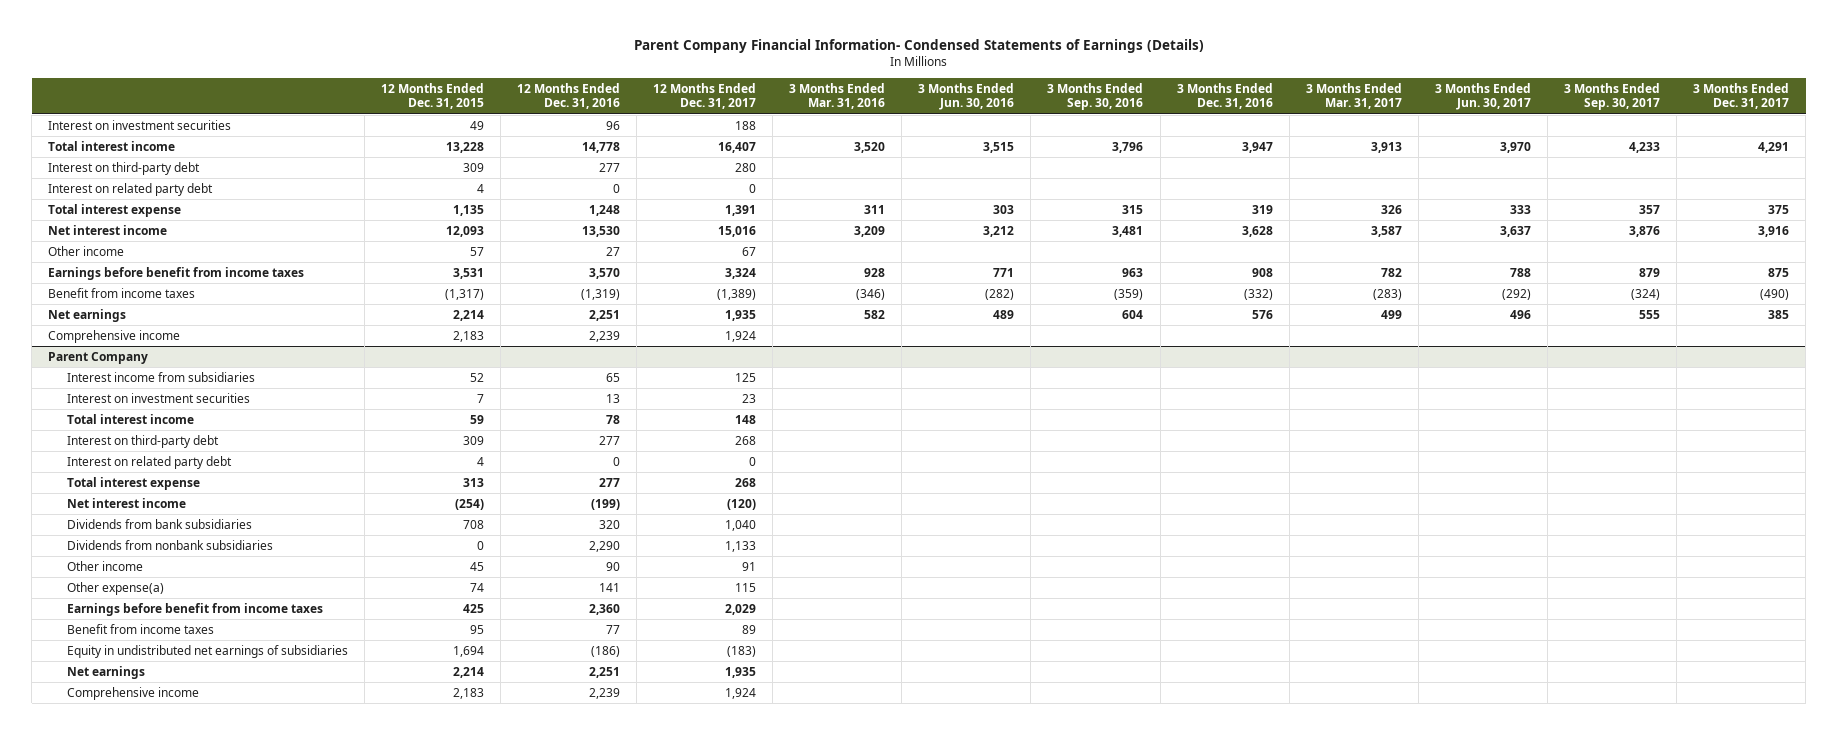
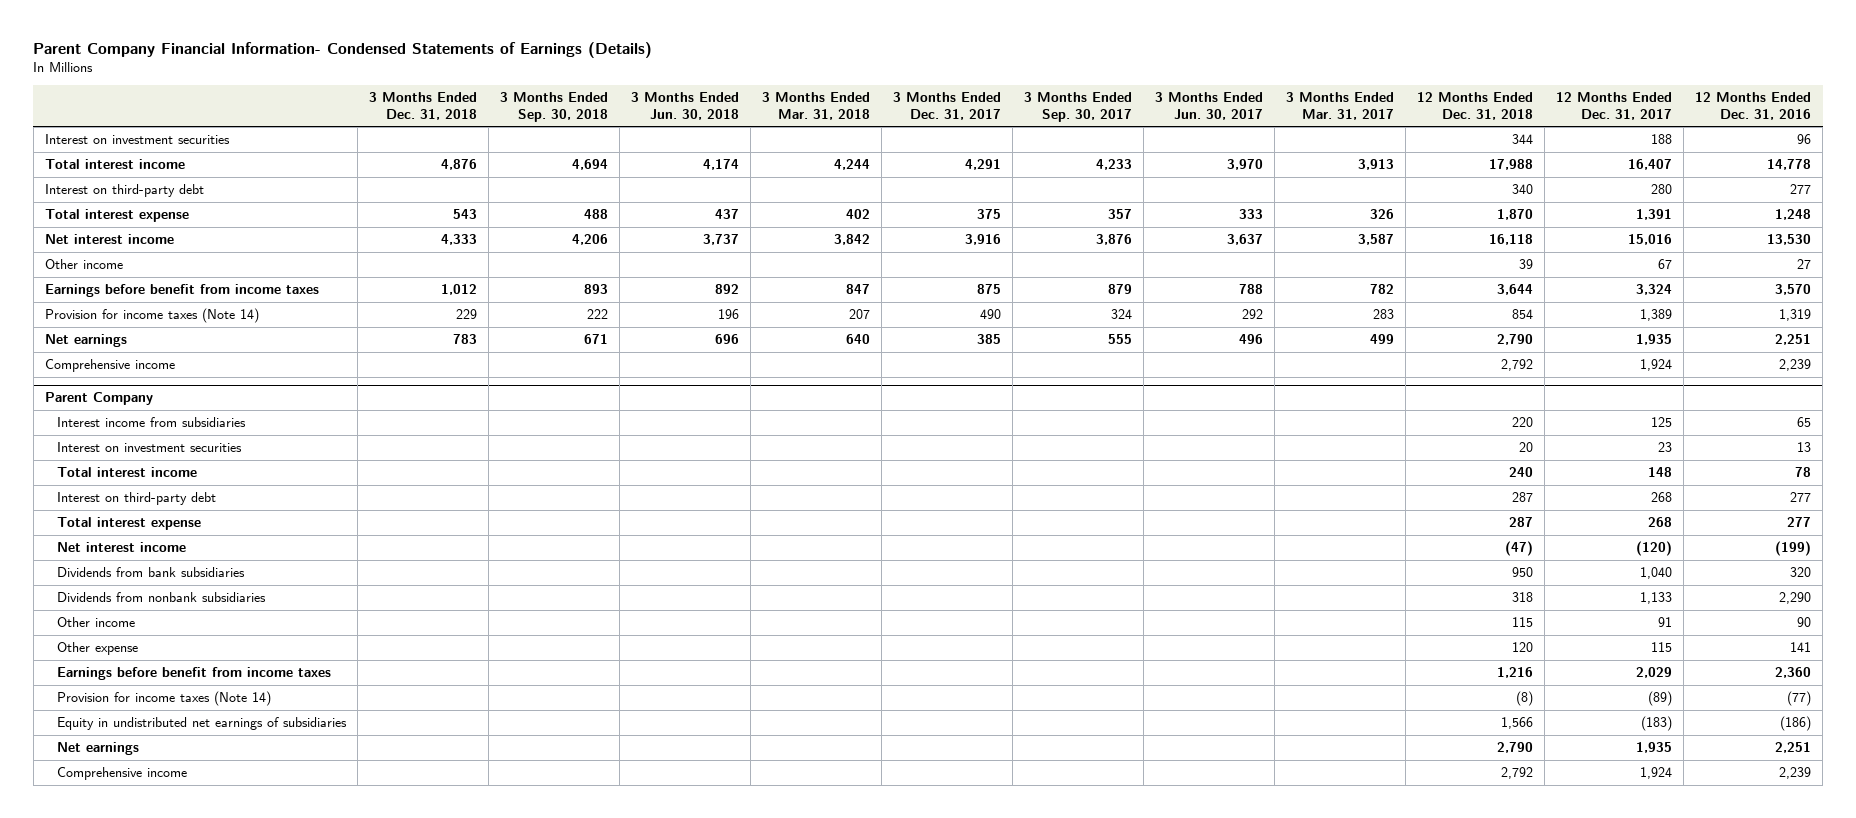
[380,82,484,110] 12 Months Ended Dec. 31, 2015 -> none
[789,82,886,110] 3 Months Ended Mar. 31, 2016 -> none
[918,82,1015,111] 3 Months Ended Jun. 30, 2016 -> none
[1047,82,1144,111] 3 Months Ended Sep. 30, 2016 -> none
[1176,82,1273,110] 3 Months Ended Dec. 31, 2016 -> none
none -> [369,92,478,120] 3 Months Ended Dec. 31, 2018
none -> [500,92,609,122] 3 Months Ended Sep. 30, 2018
none -> [631,92,740,120] 3 Months Ended Jun. 30, 2018
none -> [762,92,871,120] 3 Months Ended Mar. 31, 2018
none -> [1417,92,1534,120] 12 Months Ended Dec. 31, 2018
[48,182,214,196] Interest on related party debt -> none
[48,287,196,298] Benefit from income taxes -> [44,308,259,324] Provision for income taxes (Note 14)
[580,288,620,300] (1,319) -> [1779,309,1812,322] 1,319
[717,288,757,300] (1,389) -> [1640,309,1673,322] 1,389
[1372,288,1402,300] (283) -> [1373,309,1395,320] 283
[1501,288,1531,300] (292) -> [1242,309,1264,320] 292
[1631,288,1661,300] (324) -> [1111,309,1133,320] 324
[1760,288,1790,300] (490) -> [980,309,1002,320] 490
[66,455,232,469] Interest on related party debt -> none
[66,581,164,595] Other expense(a) -> [57,642,139,656] Other expense
[66,623,214,634] Benefit from income taxes -> [57,691,272,707] Provision for income taxes (Note 14)
[605,624,620,634] 77 -> [1787,691,1812,707] (77)
[742,624,757,634] 89 -> [1648,691,1673,707] (89)

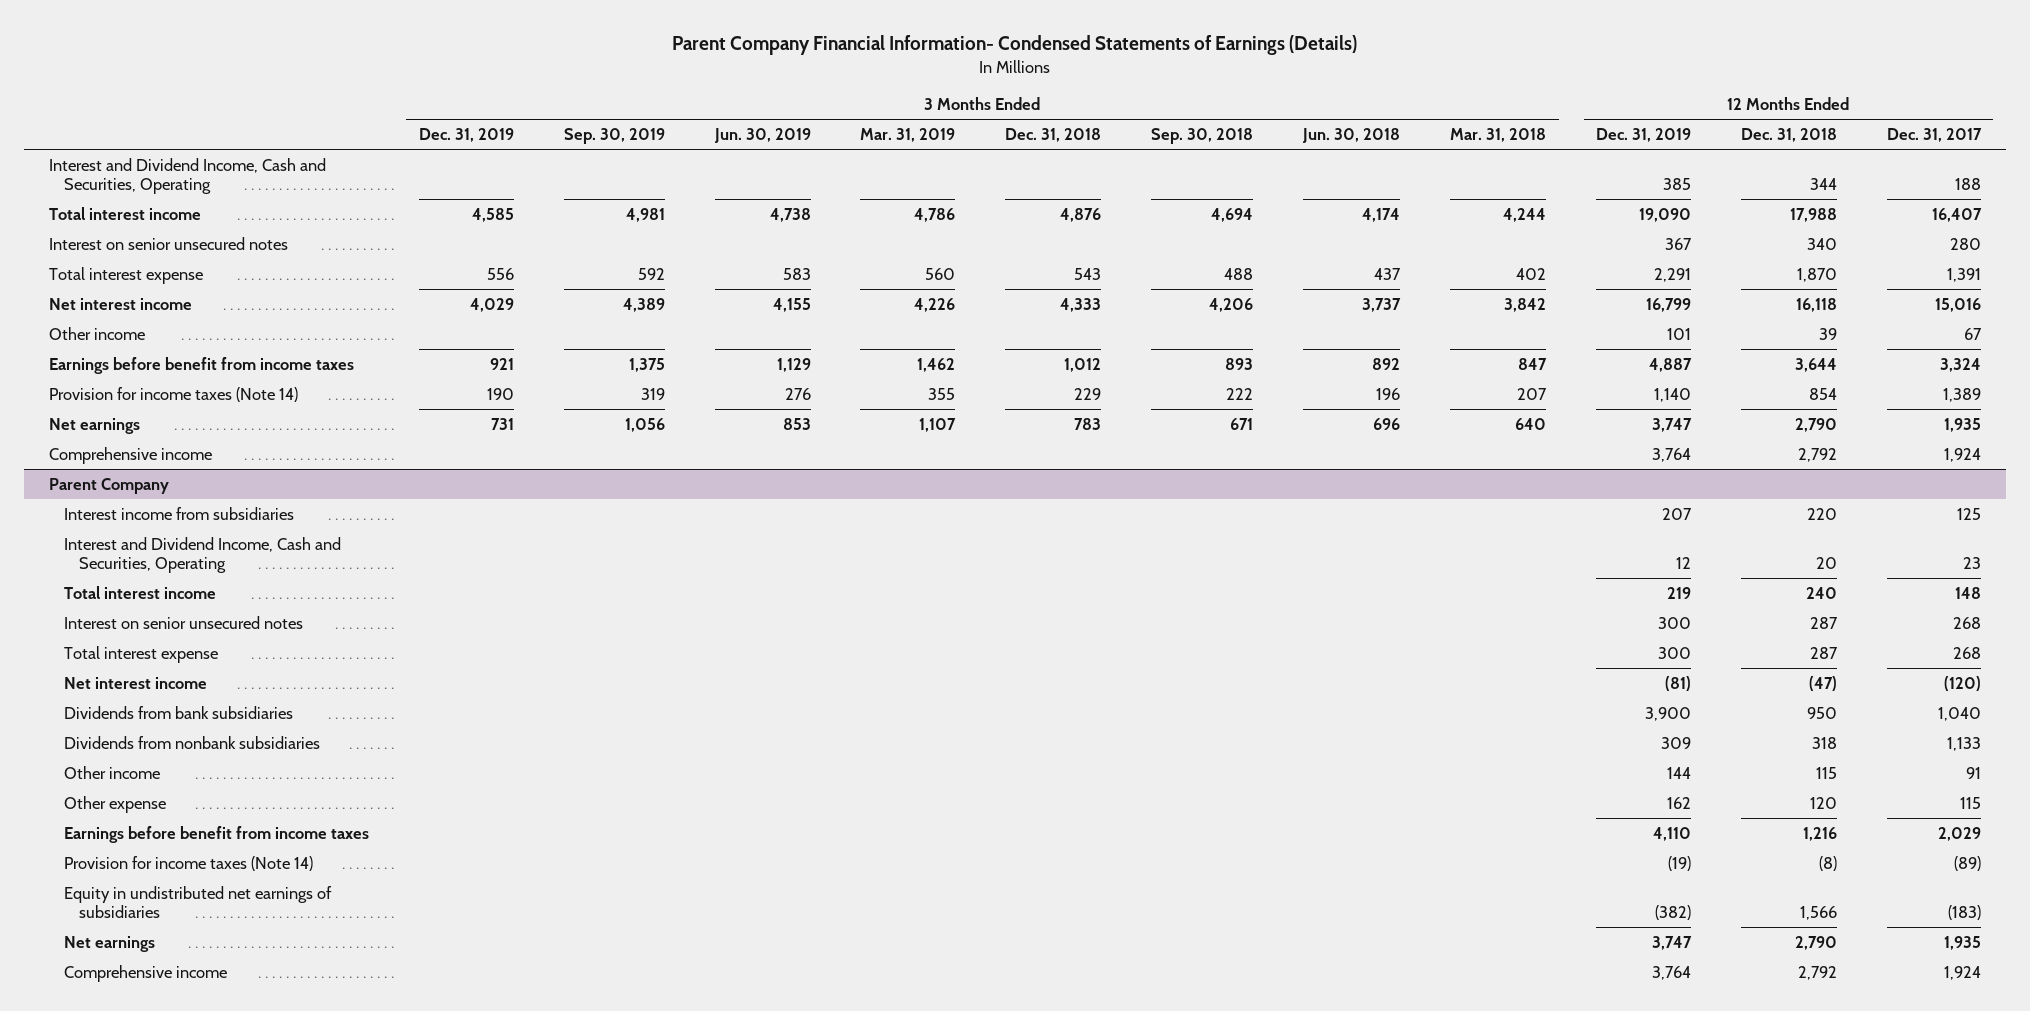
[893,92,1002,120] 3 Months Ended Dec. 31, 2017 -> none
[1024,92,1133,122] 3 Months Ended Sep. 30, 2017 -> none
[1155,92,1264,120] 3 Months Ended Jun. 30, 2017 -> none
[1286,92,1395,120] 3 Months Ended Mar. 31, 2017 -> none
[1695,92,1812,120] 12 Months Ended Dec. 31, 2016 -> none
none -> [418,127,514,142] Dec. 31, 2019
none -> [563,127,665,144] Sep. 30, 2019
none -> [713,127,811,143] Jun. 30, 2019
none -> [860,127,956,142] Mar. 31, 2019
none -> [1595,127,1691,142] Dec. 31, 2019
[44,134,230,145] Interest on investment securities -> [48,157,326,195] Interest and Dividend Income, Cash and Securities, Operating
[44,184,204,198] Interest on third-party debt -> [48,236,288,250] Interest on senior unsecured notes
[57,442,243,453] Interest on investment securities -> [63,536,341,574] Interest and Dividend Income, Cash and Securities, Operating
[57,492,217,506] Interest on third-party debt -> [63,615,303,629] Interest on senior unsecured notes

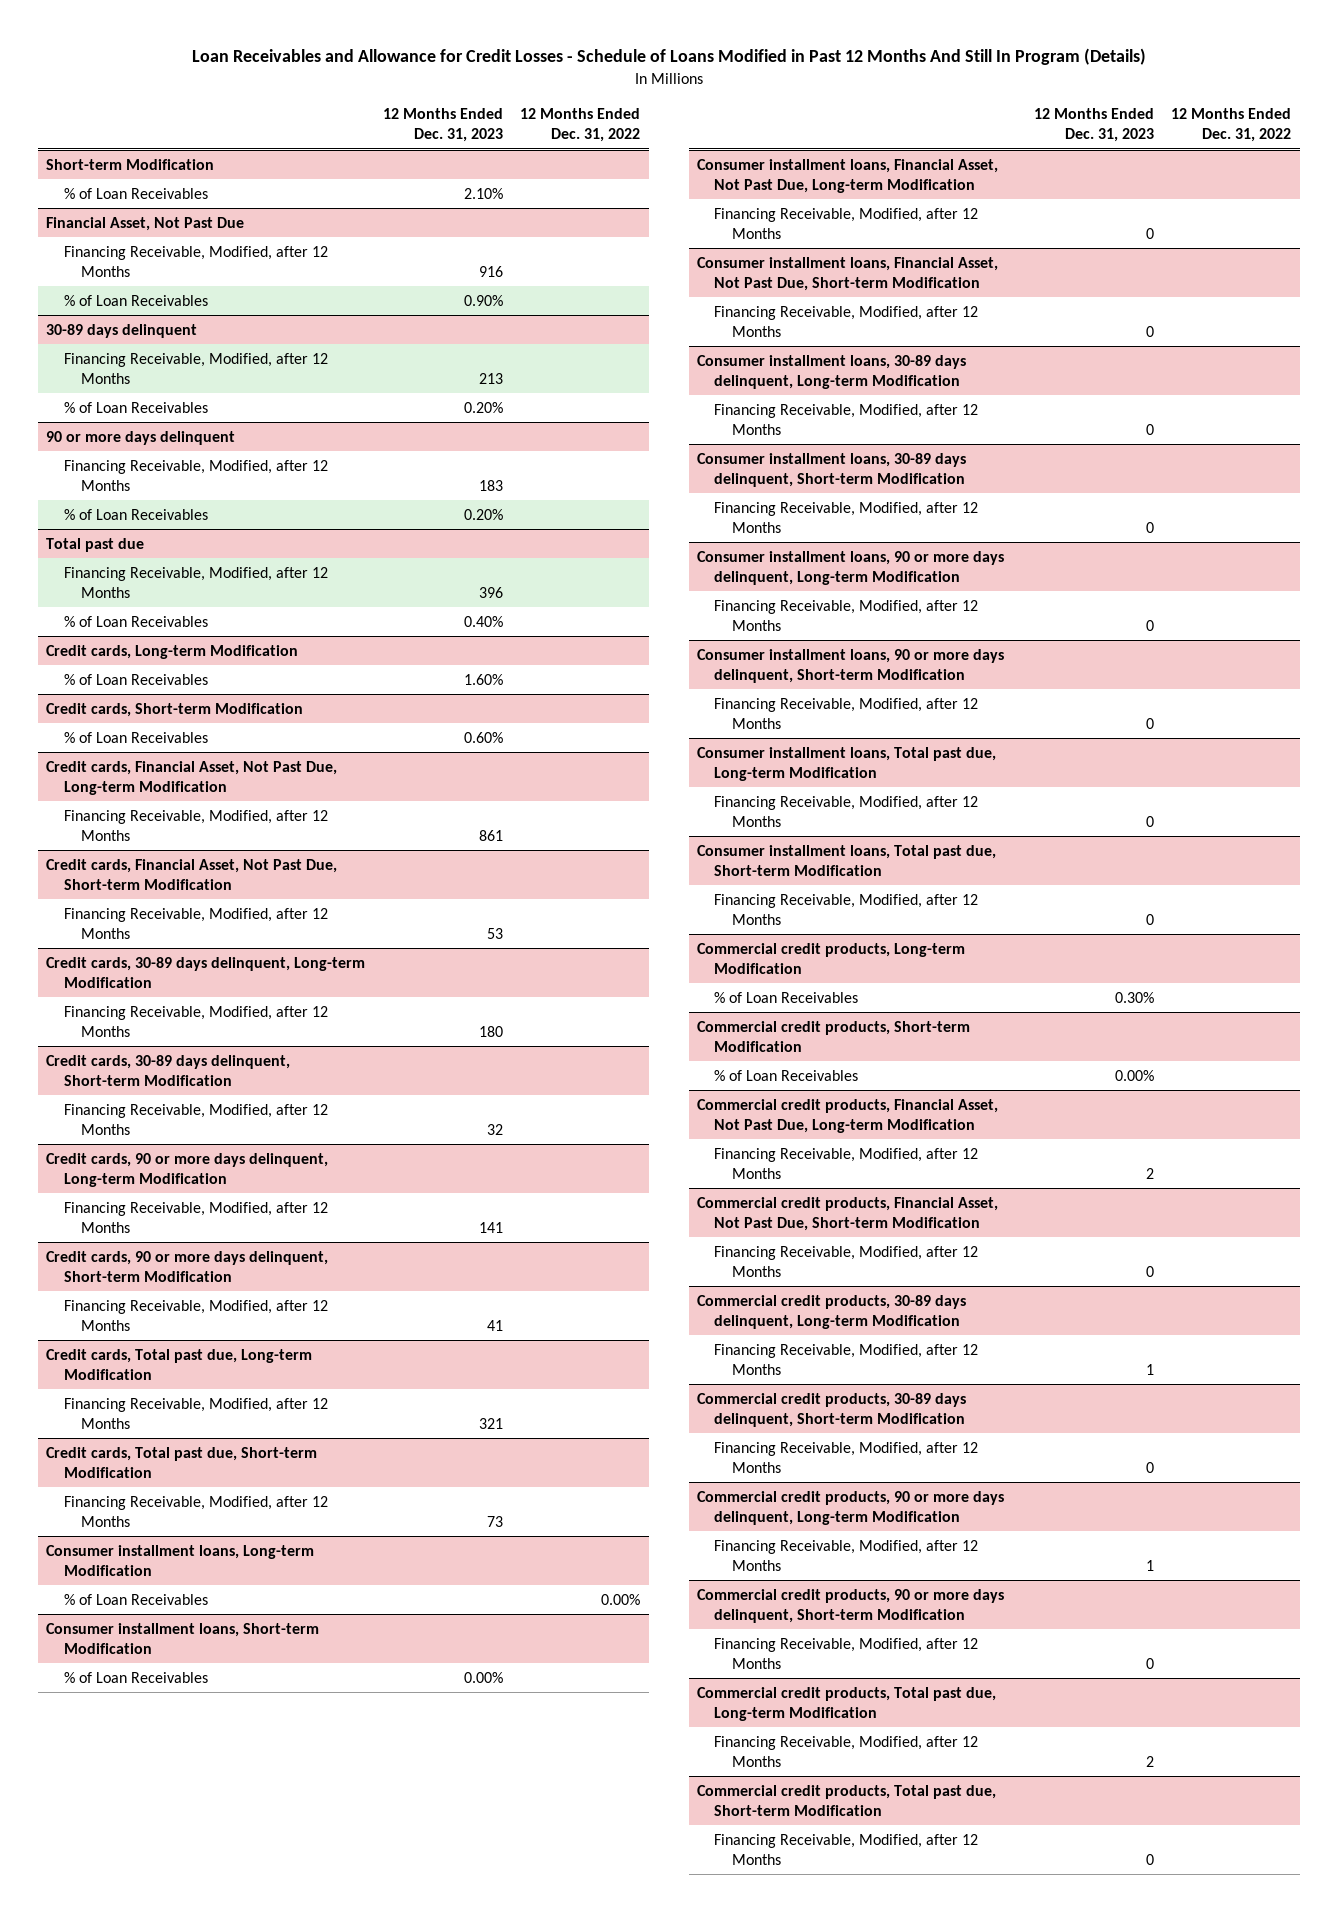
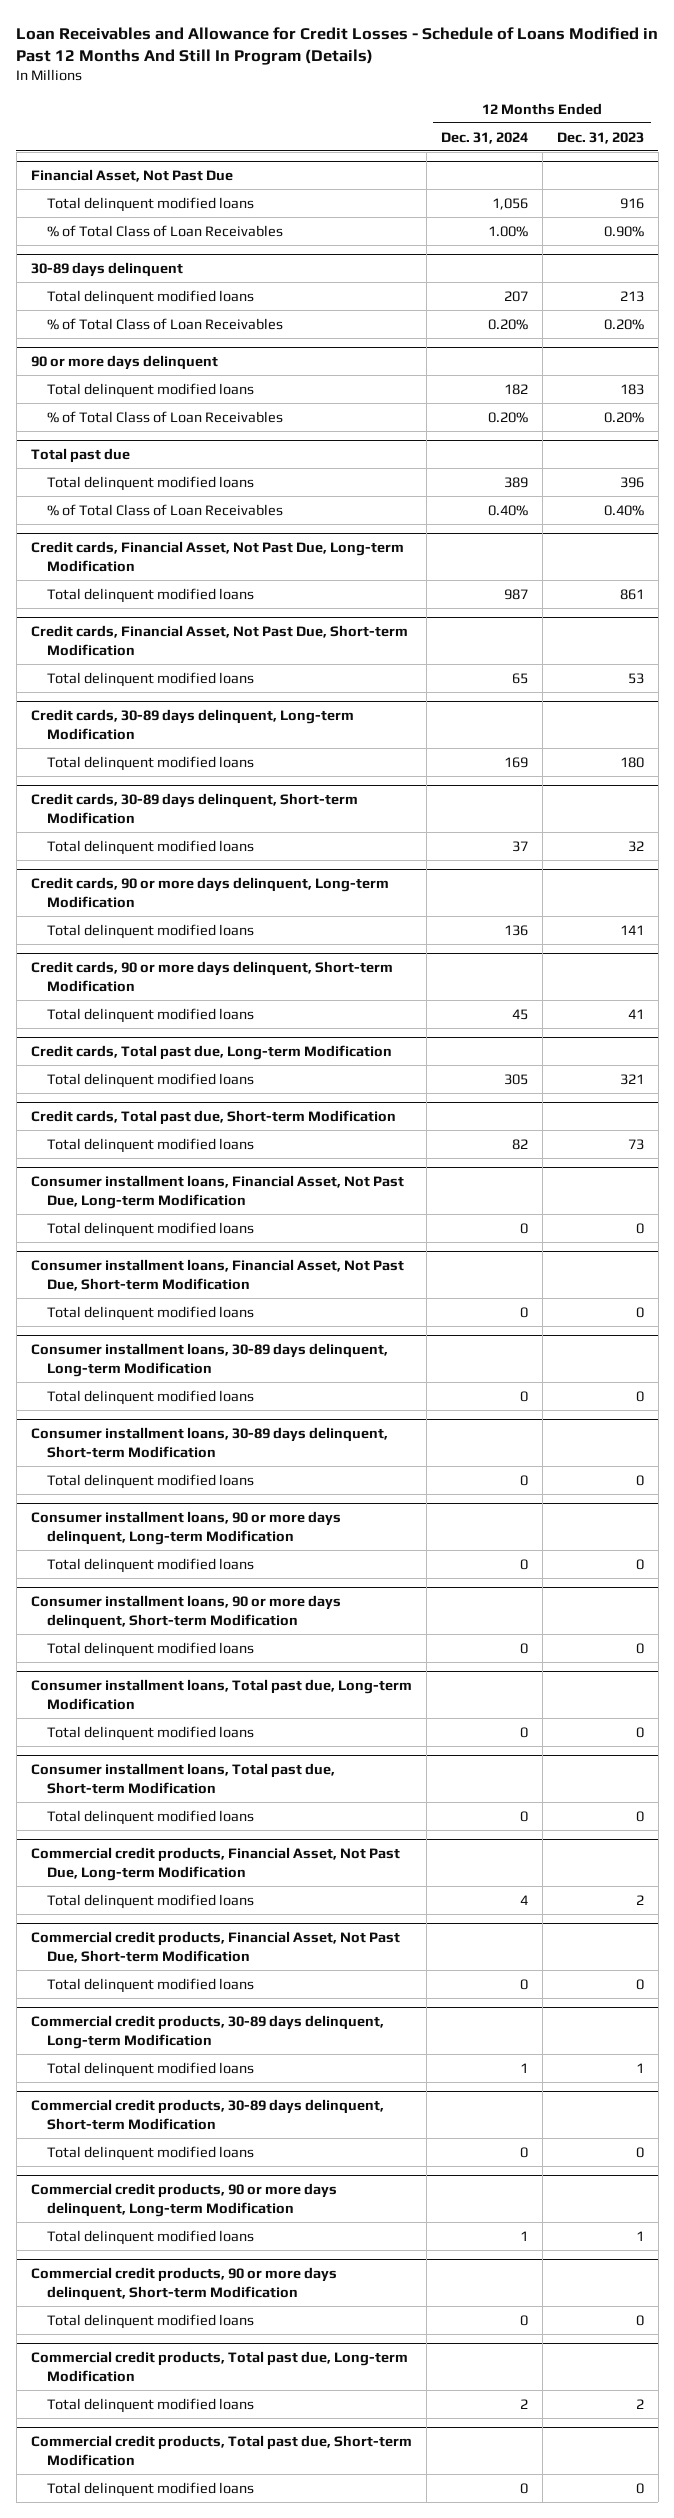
[520,108,641,143] 12 Months Ended Dec. 31, 2022 -> none
none -> [440,131,528,144] Dec. 31, 2024
[46,158,215,170] Short-term Modification -> none
[63,187,208,199] % of Loan Receivables -> none
[63,245,328,277] Financing Receivable, Modified, after 12 Months -> [47,196,255,212] Total delinquent modified loans
[63,294,208,306] % of Loan Receivables -> [47,224,284,237] % of Total Class of Loan Receivables
[63,352,328,384] Financing Receivable, Modified, after 12 Months -> [47,289,255,305] Total delinquent modified loans
[63,401,208,413] % of Loan Receivables -> [47,317,284,330] % of Total Class of Loan Receivables
[63,459,328,491] Financing Receivable, Modified, after 12 Months -> [47,382,255,398] Total delinquent modified loans
[63,508,208,520] % of Loan Receivables -> [47,410,284,423] % of Total Class of Loan Receivables
[46,644,299,659] Credit cards, Long-term Modification -> none
[63,673,208,685] % of Loan Receivables -> none
[46,702,304,717] Credit cards, Short-term Modification -> none
[63,731,208,743] % of Loan Receivables -> none
[63,566,328,598] Financing Receivable, Modified, after 12 Months -> [47,475,255,491] Total delinquent modified loans
[63,615,208,627] % of Loan Receivables -> [47,503,284,516] % of Total Class of Loan Receivables
[63,809,328,841] Financing Receivable, Modified, after 12 Months -> [47,587,255,603] Total delinquent modified loans
[63,907,328,939] Financing Receivable, Modified, after 12 Months -> [47,671,255,687] Total delinquent modified loans
[63,1005,328,1037] Financing Receivable, Modified, after 12 Months -> [47,755,255,771] Total delinquent modified loans
[63,1103,328,1135] Financing Receivable, Modified, after 12 Months -> [47,839,255,855] Total delinquent modified loans
[63,1201,328,1233] Financing Receivable, Modified, after 12 Months -> [47,923,255,939] Total delinquent modified loans
[63,1299,328,1331] Financing Receivable, Modified, after 12 Months -> [47,1007,255,1023] Total delinquent modified loans
[63,1397,328,1429] Financing Receivable, Modified, after 12 Months -> [47,1072,255,1088] Total delinquent modified loans
[46,1544,315,1576] Consumer installment loans, Long-term Modification -> none
[63,1593,208,1605] % of Loan Receivables -> none
[46,1622,320,1654] Consumer installment loans, Short-term Modification -> none
[63,1671,208,1683] % of Loan Receivables -> none
[63,1495,328,1527] Financing Receivable, Modified, after 12 Months -> [47,1137,255,1153] Total delinquent modified loans
[714,207,979,239] Financing Receivable, Modified, after 12 Months -> [47,1221,255,1237] Total delinquent modified loans
[714,305,979,337] Financing Receivable, Modified, after 12 Months -> [47,1305,255,1321] Total delinquent modified loans
[714,403,979,435] Financing Receivable, Modified, after 12 Months -> [47,1389,255,1405] Total delinquent modified loans
[714,501,979,533] Financing Receivable, Modified, after 12 Months -> [47,1473,255,1489] Total delinquent modified loans
[714,599,979,631] Financing Receivable, Modified, after 12 Months -> [47,1557,255,1573] Total delinquent modified loans
[714,697,979,729] Financing Receivable, Modified, after 12 Months -> [47,1641,255,1657] Total delinquent modified loans
[714,795,979,827] Financing Receivable, Modified, after 12 Months -> [47,1725,255,1741] Total delinquent modified loans
[697,942,966,974] Commercial credit products, Long-term Modification -> none
[714,991,859,1003] % of Loan Receivables -> none
[697,1020,971,1052] Commercial credit products, Short-term Modification -> none
[714,1069,859,1081] % of Loan Receivables -> none
[714,893,979,925] Financing Receivable, Modified, after 12 Months -> [47,1809,255,1825] Total delinquent modified loans
[714,1147,979,1179] Financing Receivable, Modified, after 12 Months -> [47,1893,255,1909] Total delinquent modified loans
[714,1245,979,1277] Financing Receivable, Modified, after 12 Months -> [47,1977,255,1993] Total delinquent modified loans
[714,1343,979,1375] Financing Receivable, Modified, after 12 Months -> [47,2061,255,2077] Total delinquent modified loans
[714,1441,979,1473] Financing Receivable, Modified, after 12 Months -> [47,2145,255,2161] Total delinquent modified loans
[714,1539,979,1571] Financing Receivable, Modified, after 12 Months -> [47,2229,255,2245] Total delinquent modified loans
[714,1637,979,1669] Financing Receivable, Modified, after 12 Months -> [47,2313,255,2329] Total delinquent modified loans
[714,1735,979,1767] Financing Receivable, Modified, after 12 Months -> [47,2397,255,2413] Total delinquent modified loans
[714,1833,979,1865] Financing Receivable, Modified, after 12 Months -> [47,2481,255,2497] Total delinquent modified loans

